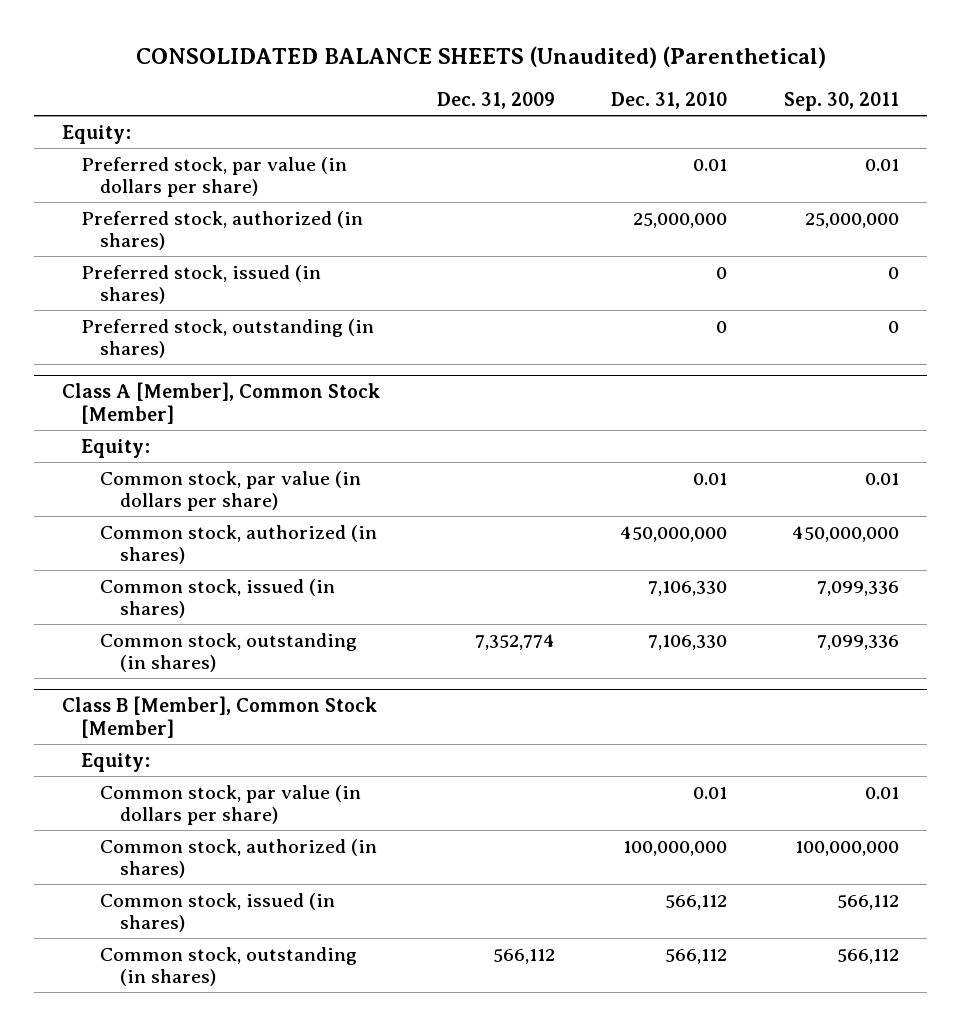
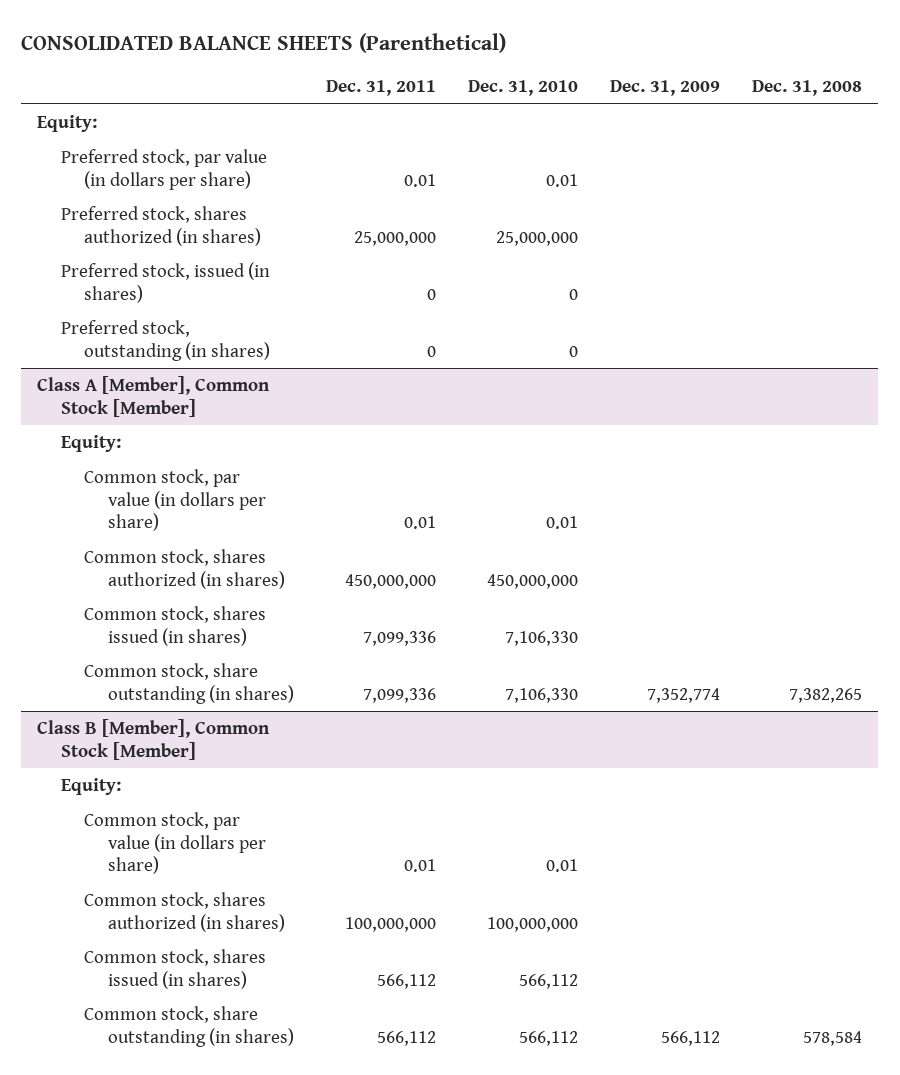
[135,46,826,69] CONSOLIDATED BALANCE SHEETS (Unaudited) (Parenthetical) -> [21,33,507,54] CONSOLIDATED BALANCE SHEETS (Parenthetical)
[784,92,900,112] Sep. 30, 2011 -> none
none -> [325,80,436,97] Dec. 31, 2011
none -> [752,80,863,97] Dec. 31, 2008
[81,210,364,251] Preferred stock, authorized (in shares) -> [60,206,262,246] Preferred stock, shares authorized (in shares)
[100,524,378,565] Common stock, authorized (in shares) -> [84,549,285,589] Common stock, shares authorized (in shares)
[100,578,336,619] Common stock, issued (in shares) -> [84,606,267,646] Common stock, shares issued (in shares)
[100,632,358,673] Common stock, outstanding (in shares) -> [84,663,294,704] Common stock, share outstanding (in shares)
[100,838,378,879] Common stock, authorized (in shares) -> [84,892,285,932] Common stock, shares authorized (in shares)
[100,892,336,933] Common stock, issued (in shares) -> [84,949,267,989] Common stock, shares issued (in shares)
[100,946,358,987] Common stock, outstanding (in shares) -> [84,1006,294,1047] Common stock, share outstanding (in shares)

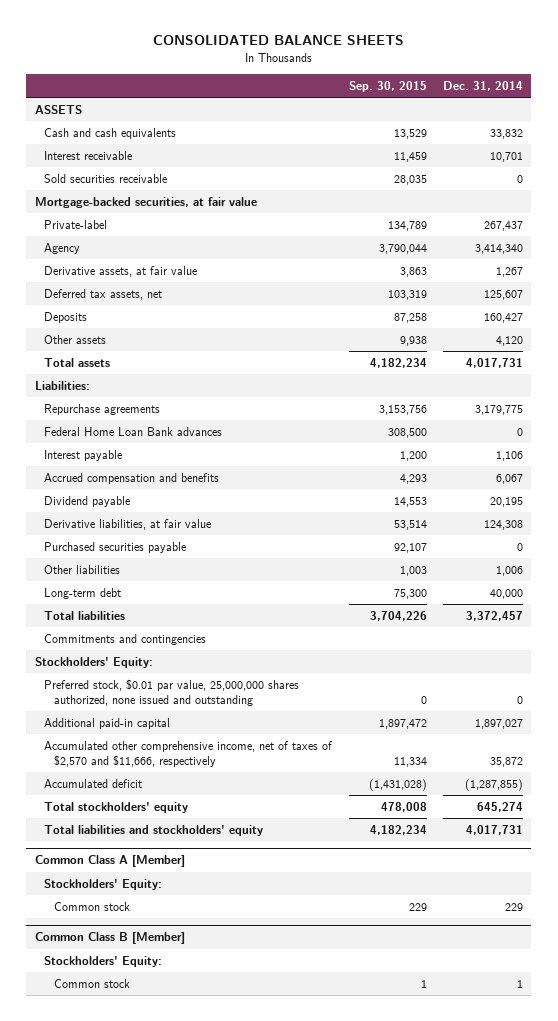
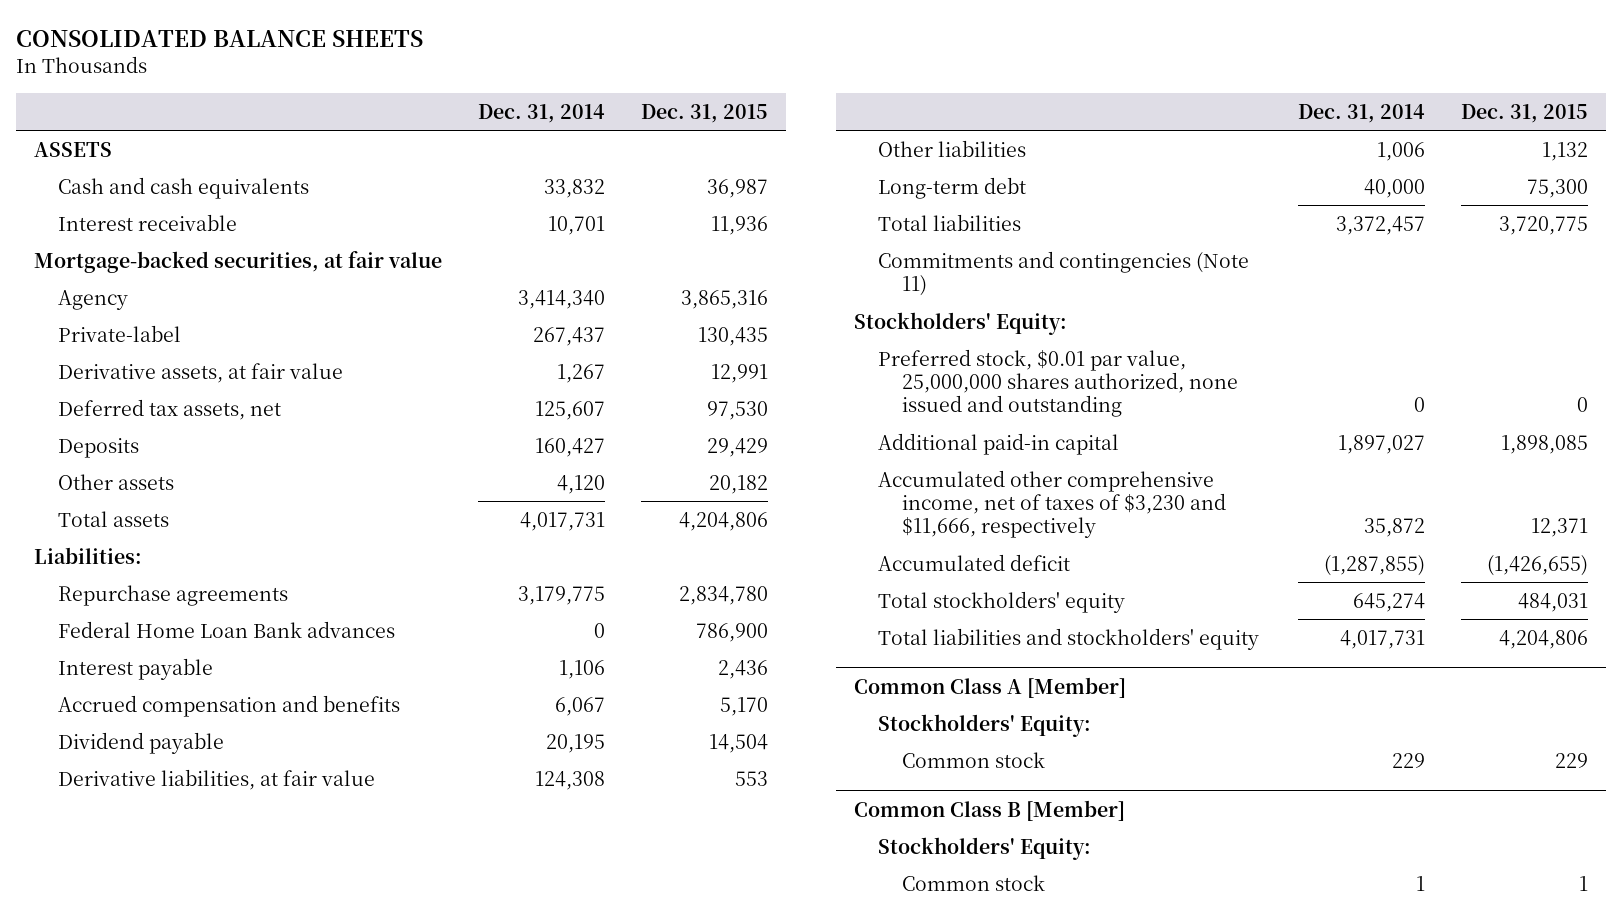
[348,80,427,92] Sep. 30, 2015 -> none
none -> [641,103,769,123] Dec. 31, 2015
[44,173,168,183] Sold securities receivable -> none
[44,219,108,229] Private-label -> [58,324,182,342] Private-label
[44,541,187,553] Purchased securities payable -> none
[44,633,207,645] Commitments and contingencies -> [877,250,1249,297] Commitments and contingencies (Note 11)
[44,740,334,768] Accumulated other comprehensive income, net of taxes of $2,570 and $11,666, respectively -> [877,469,1227,539] Accumulated other comprehensive income, net of taxes of $3,230 and $11,666, respectively

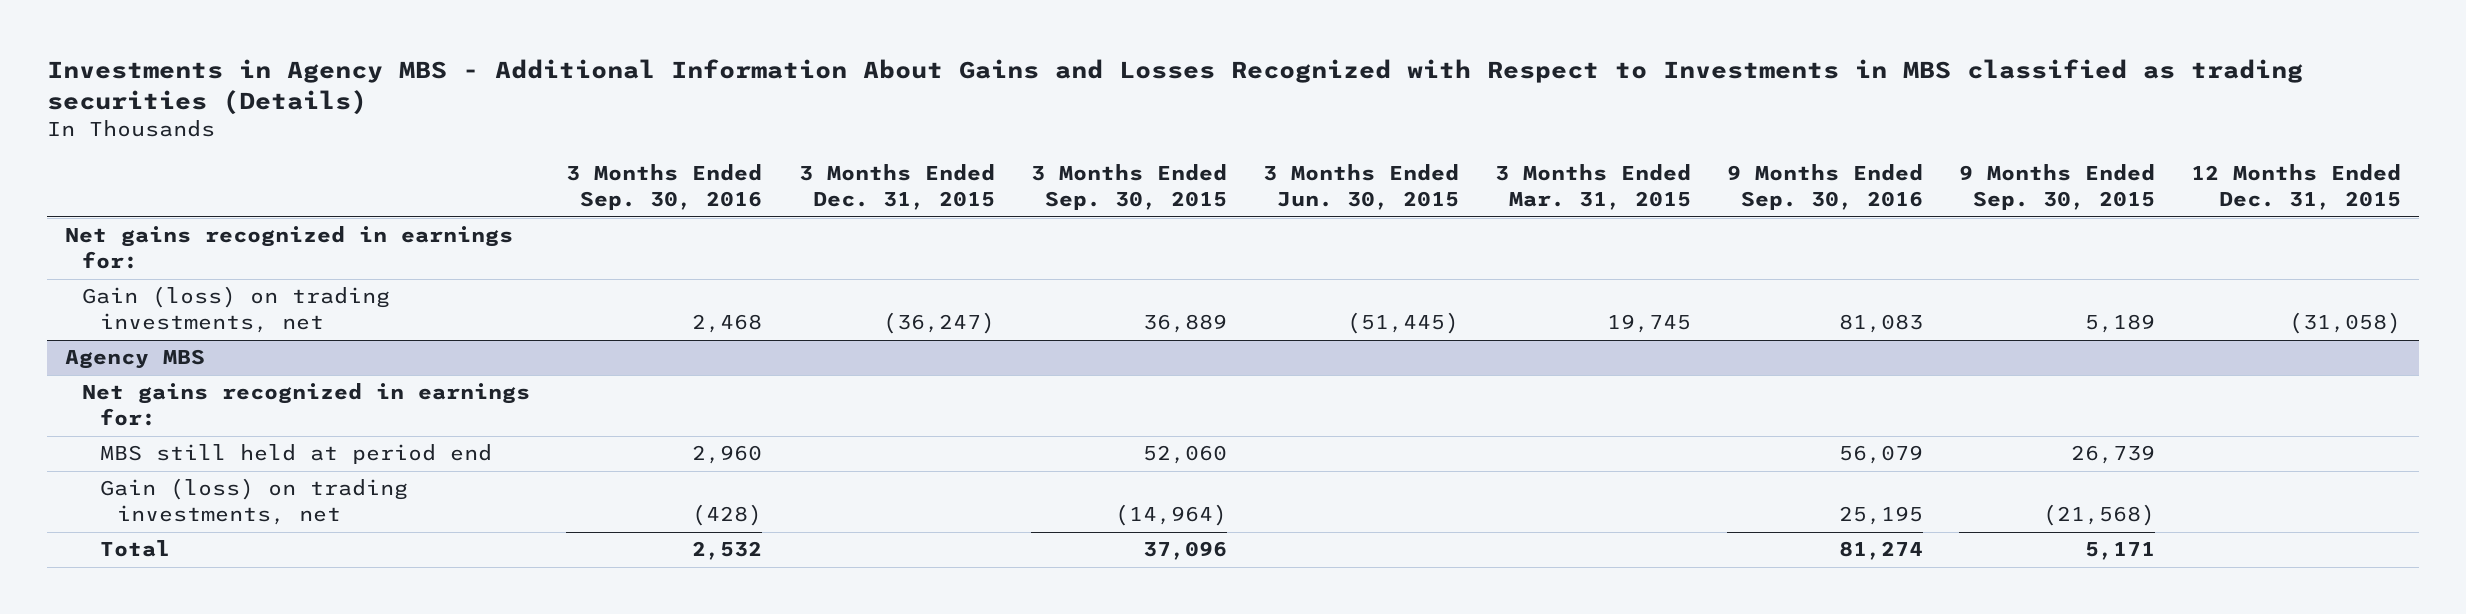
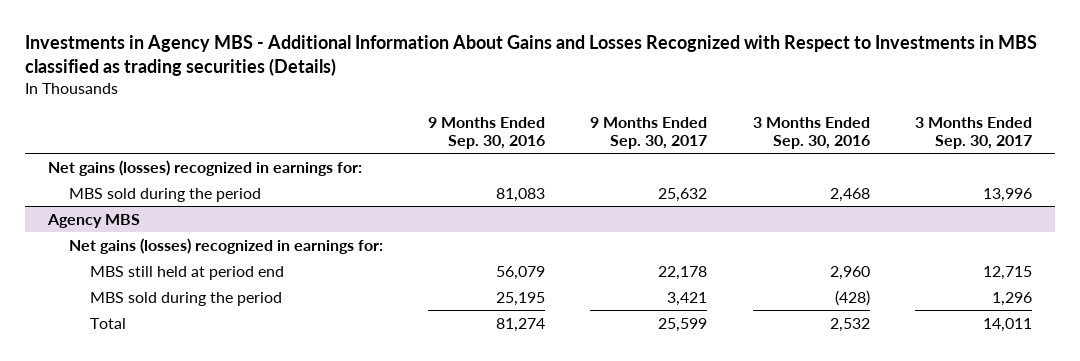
[798,164,995,211] 3 Months Ended Dec. 31, 2015 -> none
[1030,164,1227,211] 3 Months Ended Sep. 30, 2015 -> none
[1262,164,1459,211] 3 Months Ended Jun. 30, 2015 -> none
[1494,164,1691,211] 3 Months Ended Mar. 31, 2015 -> none
[1958,164,2155,211] 9 Months Ended Sep. 30, 2015 -> none
[2190,164,2401,211] 12 Months Ended Dec. 31, 2015 -> none
none -> [590,116,708,150] 9 Months Ended Sep. 30, 2017
none -> [915,116,1033,150] 3 Months Ended Sep. 30, 2017
[65,226,514,270] Net gains recognized in earnings for: -> [47,159,362,176] Net gains (losses) recognized in earnings for:
[82,286,391,334] Gain (loss) on trading investments, net -> [68,187,261,202] MBS sold during the period
[82,383,531,427] Net gains recognized in earnings for: -> [68,237,383,254] Net gains (losses) recognized in earnings for:
[99,478,408,526] Gain (loss) on trading investments, net -> [89,291,282,306] MBS sold during the period

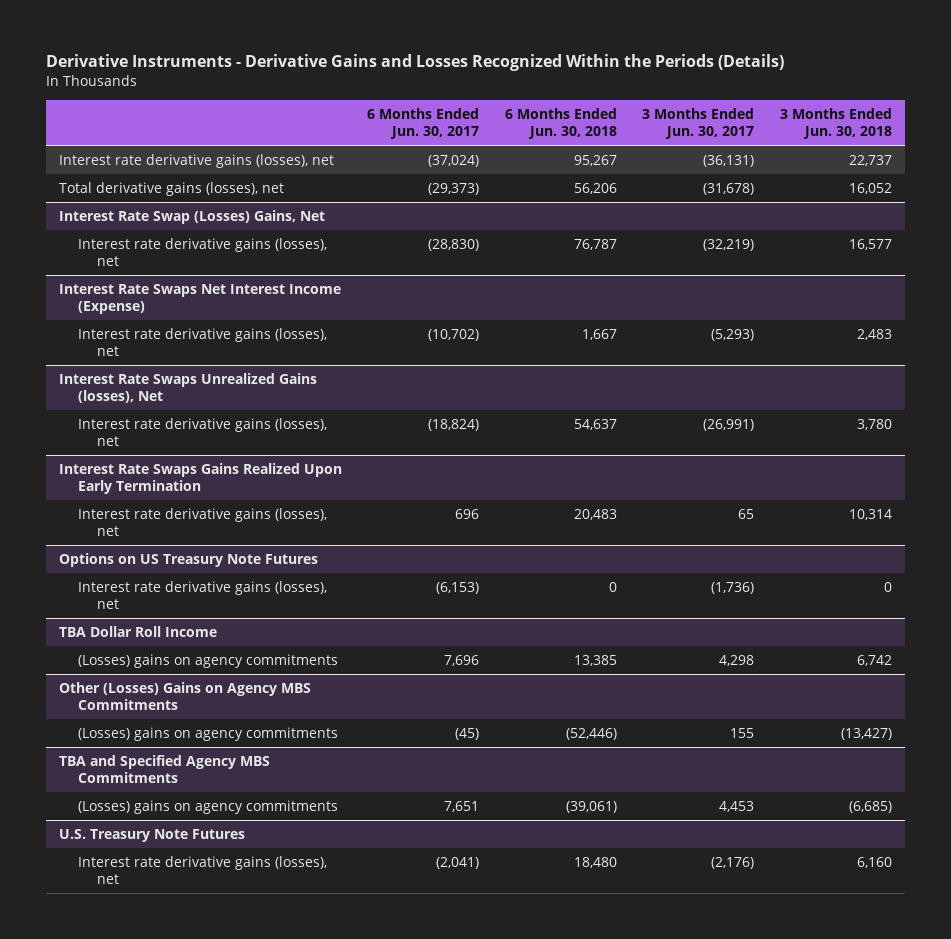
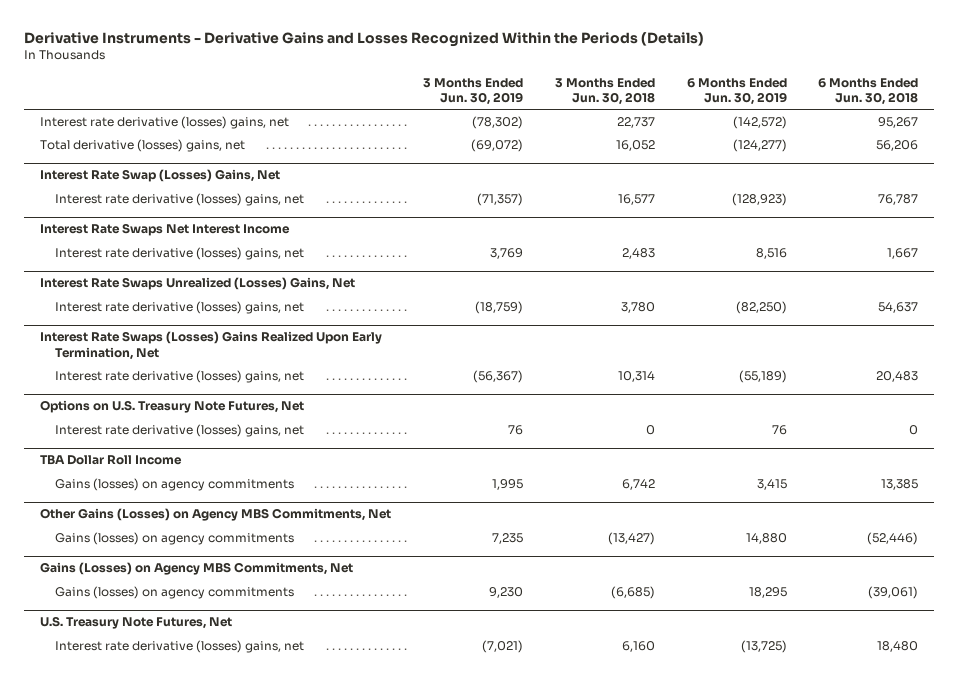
[367,107,480,140] 6 Months Ended Jun. 30, 2017 -> none
[642,107,755,140] 3 Months Ended Jun. 30, 2017 -> none
none -> [423,78,524,106] 3 Months Ended Jun. 30, 2019
none -> [686,78,787,106] 6 Months Ended Jun. 30, 2019
[58,153,334,168] Interest rate derivative gains (losses), net -> [40,115,290,129] Interest rate derivative (losses) gains, net
[58,181,284,196] Total derivative gains (losses), net -> [40,138,246,152] Total derivative (losses) gains, net
[78,237,328,267] Interest rate derivative gains (losses), net -> [55,192,305,206] Interest rate derivative (losses) gains, net
[58,283,341,315] Interest Rate Swaps Net Interest Income (Expense) -> [40,223,291,237] Interest Rate Swaps Net Interest Income
[78,327,328,357] Interest rate derivative gains (losses), net -> [55,246,305,260] Interest rate derivative (losses) gains, net
[58,372,317,404] Interest Rate Swaps Unrealized Gains (losses), Net -> [40,277,356,291] Interest Rate Swaps Unrealized (Losses) Gains, Net
[78,417,328,447] Interest rate derivative gains (losses), net -> [55,300,305,314] Interest rate derivative (losses) gains, net
[58,462,342,495] Interest Rate Swaps Gains Realized Upon Early Termination -> [40,331,383,360] Interest Rate Swaps (Losses) Gains Realized Upon Early Termination, Net
[78,507,328,537] Interest rate derivative gains (losses), net -> [55,369,305,383] Interest rate derivative (losses) gains, net
[58,552,318,567] Options on US Treasury Note Futures -> [40,400,305,414] Options on U.S. Treasury Note Futures, Net
[78,580,328,610] Interest rate derivative gains (losses), net -> [55,423,305,437] Interest rate derivative (losses) gains, net
[78,653,339,668] (Losses) gains on agency commitments -> [55,477,295,491] Gains (losses) on agency commitments
[58,681,311,711] Other (Losses) Gains on Agency MBS Commitments -> [40,508,392,522] Other Gains (Losses) on Agency MBS Commitments, Net
[78,726,339,741] (Losses) gains on agency commitments -> [55,531,295,545] Gains (losses) on agency commitments
[58,754,270,784] TBA and Specified Agency MBS Commitments -> [40,562,354,576] Gains (Losses) on Agency MBS Commitments, Net
[78,799,339,814] (Losses) gains on agency commitments -> [55,585,295,599] Gains (losses) on agency commitments
[58,828,245,842] U.S. Treasury Note Futures -> [40,616,233,630] U.S. Treasury Note Futures, Net
[78,855,328,885] Interest rate derivative gains (losses), net -> [55,639,305,653] Interest rate derivative (losses) gains, net

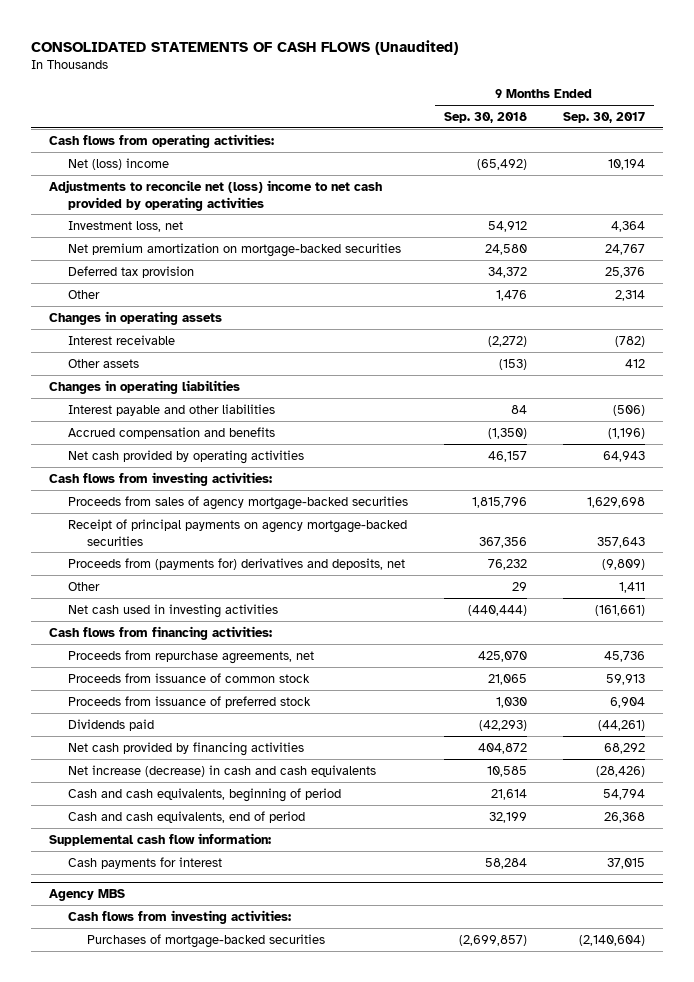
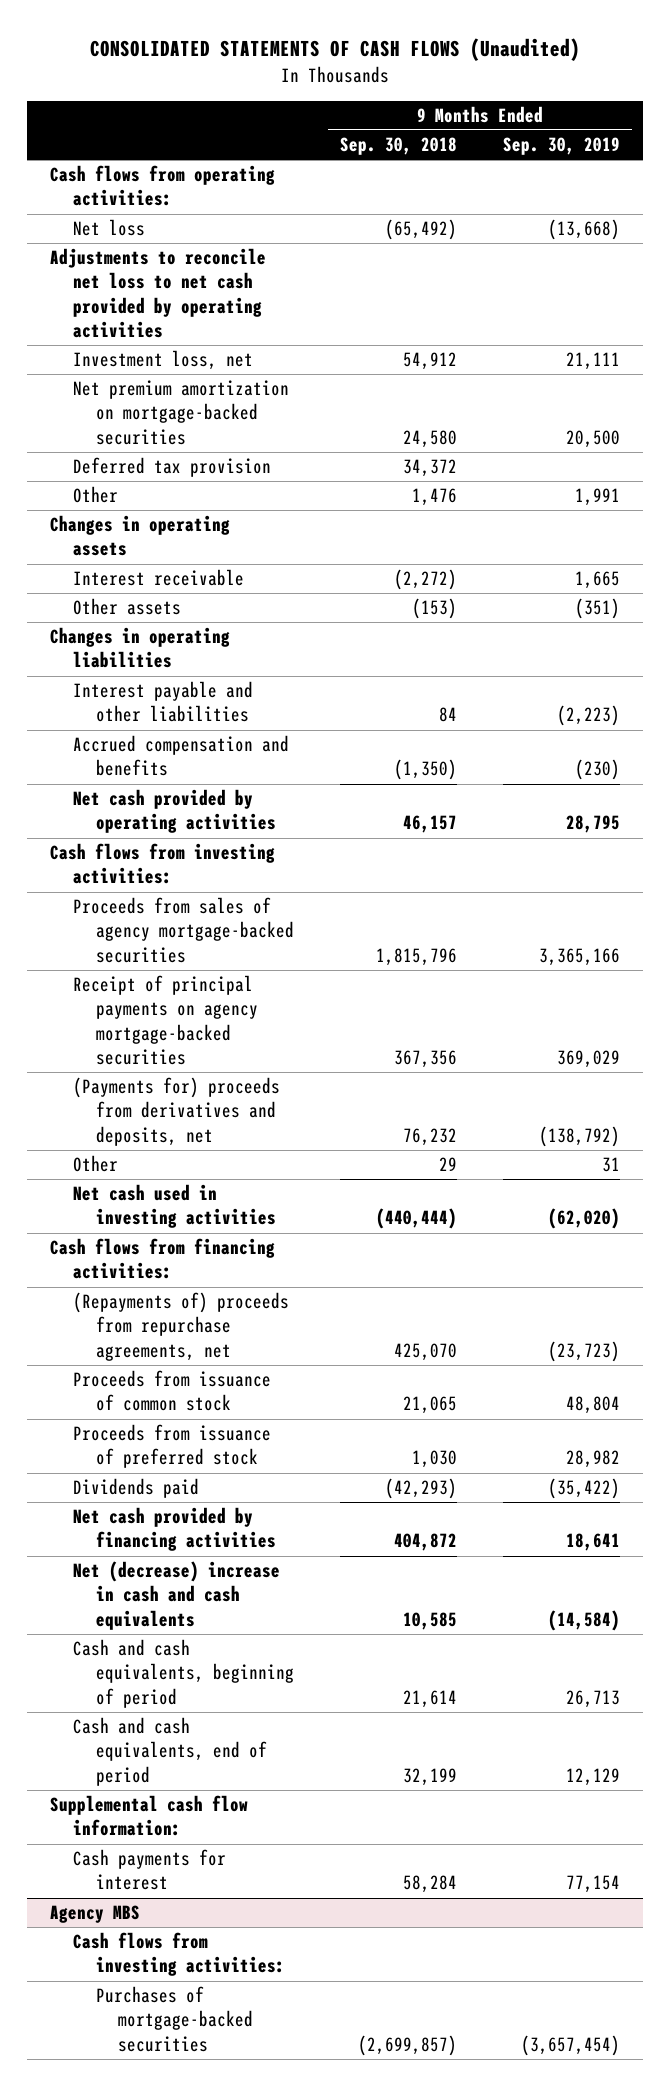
[562,112,645,124] Sep. 30, 2017 -> none
none -> [503,137,621,156] Sep. 30, 2019
[67,157,169,170] Net (loss) income -> [73,219,146,237] Net loss
[49,179,383,211] Adjustments to reconcile net (loss) income to net cash provided by operating activities -> [50,248,267,338] Adjustments to reconcile net loss to net cash provided by operating activities
[67,557,405,570] Proceeds from (payments for) derivatives and deposits, net -> [73,1077,281,1146] (Payments for) proceeds from derivatives and deposits, net
[67,649,314,664] Proceeds from repurchase agreements, net -> [73,1292,290,1361] (Repayments of) proceeds from repurchase agreements, net
[67,764,376,777] Net increase (decrease) in cash and cash equivalents -> [73,1561,281,1630] Net (decrease) increase in cash and cash equivalents

